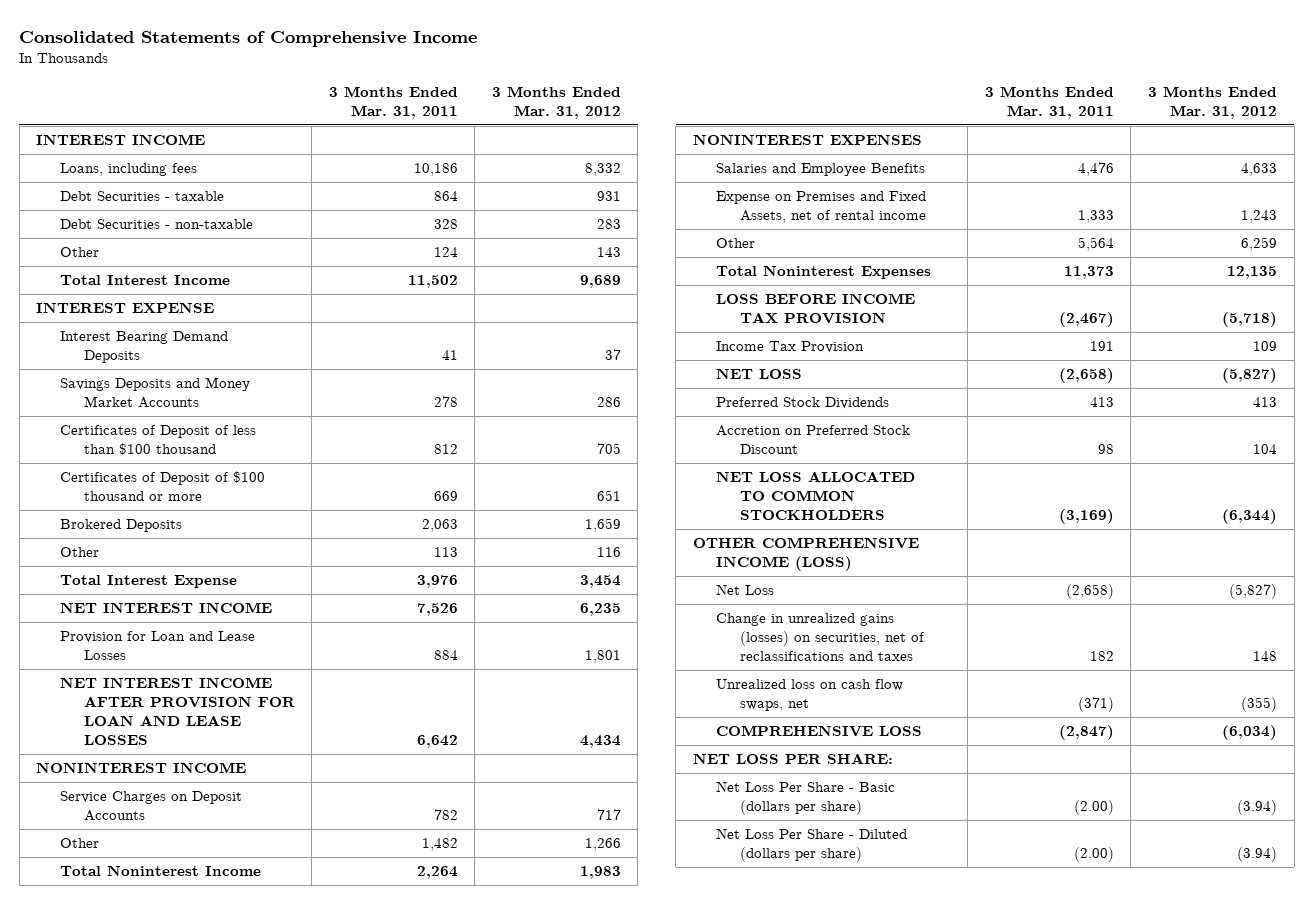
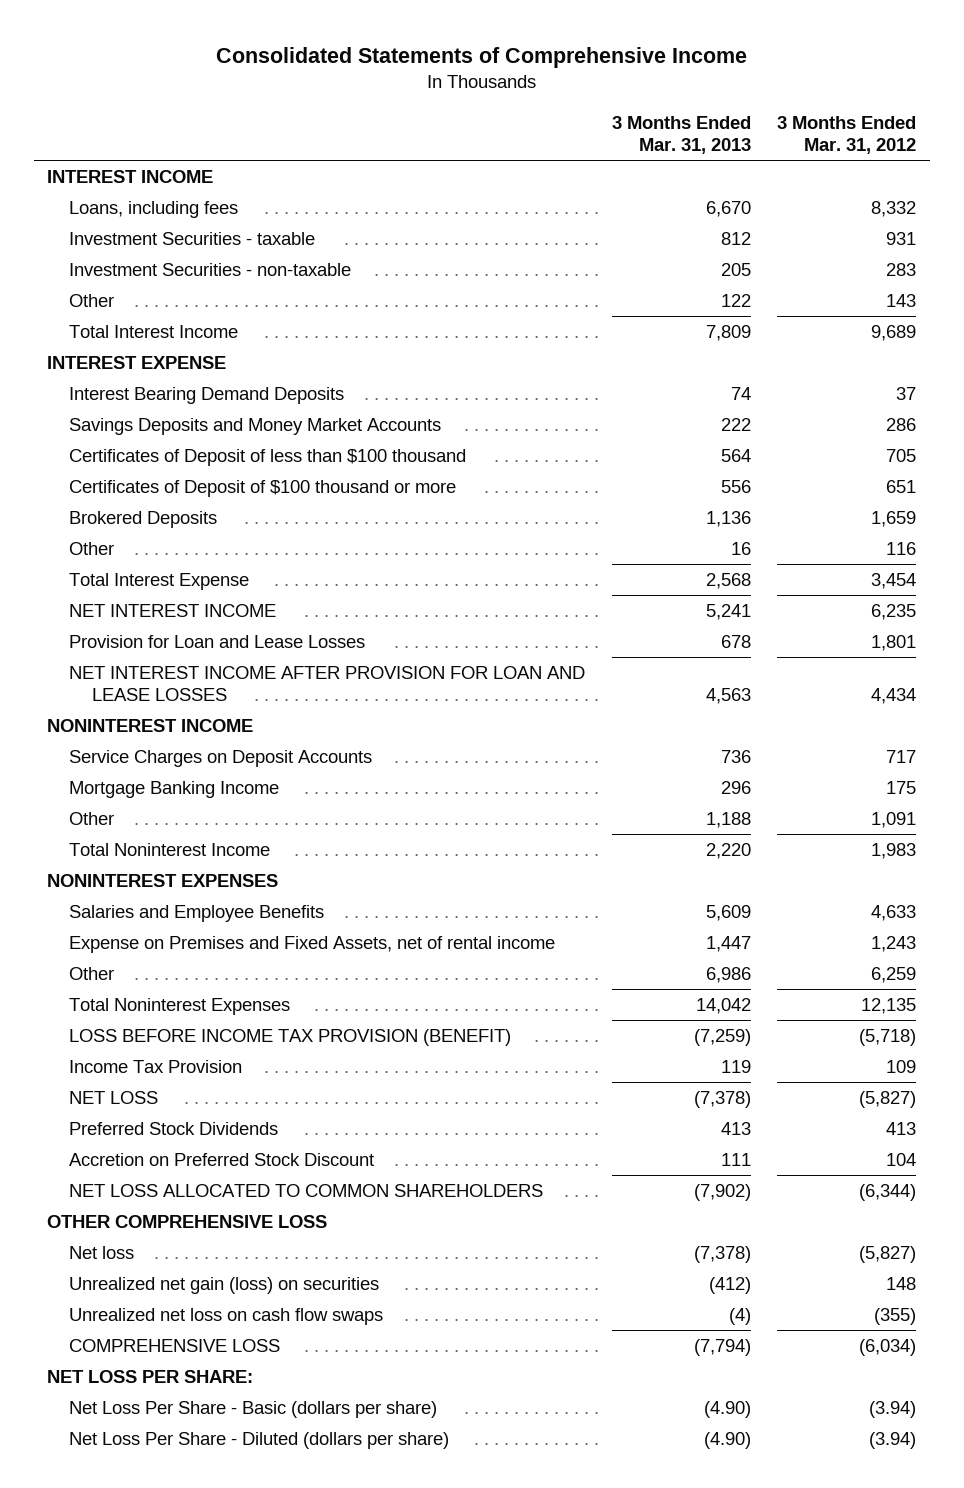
[328,86,458,120] 3 Months Ended Mar. 31, 2011 -> none
none -> [611,115,751,155] 3 Months Ended Mar. 31, 2013
[60,191,225,202] Debt Securities - taxable -> [69,231,316,245] Investment Securities - taxable
[60,219,254,230] Debt Securities - non-taxable -> [69,262,352,276] Investment Securities - non-taxable
none -> [69,780,280,798] Mortgage Banking Income
[584,838,621,852] 1,266 -> [871,811,917,828] 1,091
[716,293,916,325] LOSS BEFORE INCOME TAX PROVISION -> [69,1028,512,1046] LOSS BEFORE INCOME TAX PROVISION (BENEFIT)
[716,471,916,521] NET LOSS ALLOCATED TO COMMON STOCKHOLDERS -> [69,1183,544,1197] NET LOSS ALLOCATED TO COMMON SHAREHOLDERS
[692,537,919,572] OTHER COMPREHENSIVE INCOME (LOSS) -> [47,1214,328,1228] OTHER COMPREHENSIVE LOSS
[716,584,775,596] Net Loss -> [69,1245,135,1259] Net loss
[716,613,925,662] Change in unrealized gains (losses) on securities, net of reclassifications and taxes -> [69,1276,380,1294] Unrealized net gain (loss) on securities
[716,679,904,712] Unrealized loss on cash flow swaps, net -> [69,1307,384,1325] Unrealized net loss on cash flow swaps

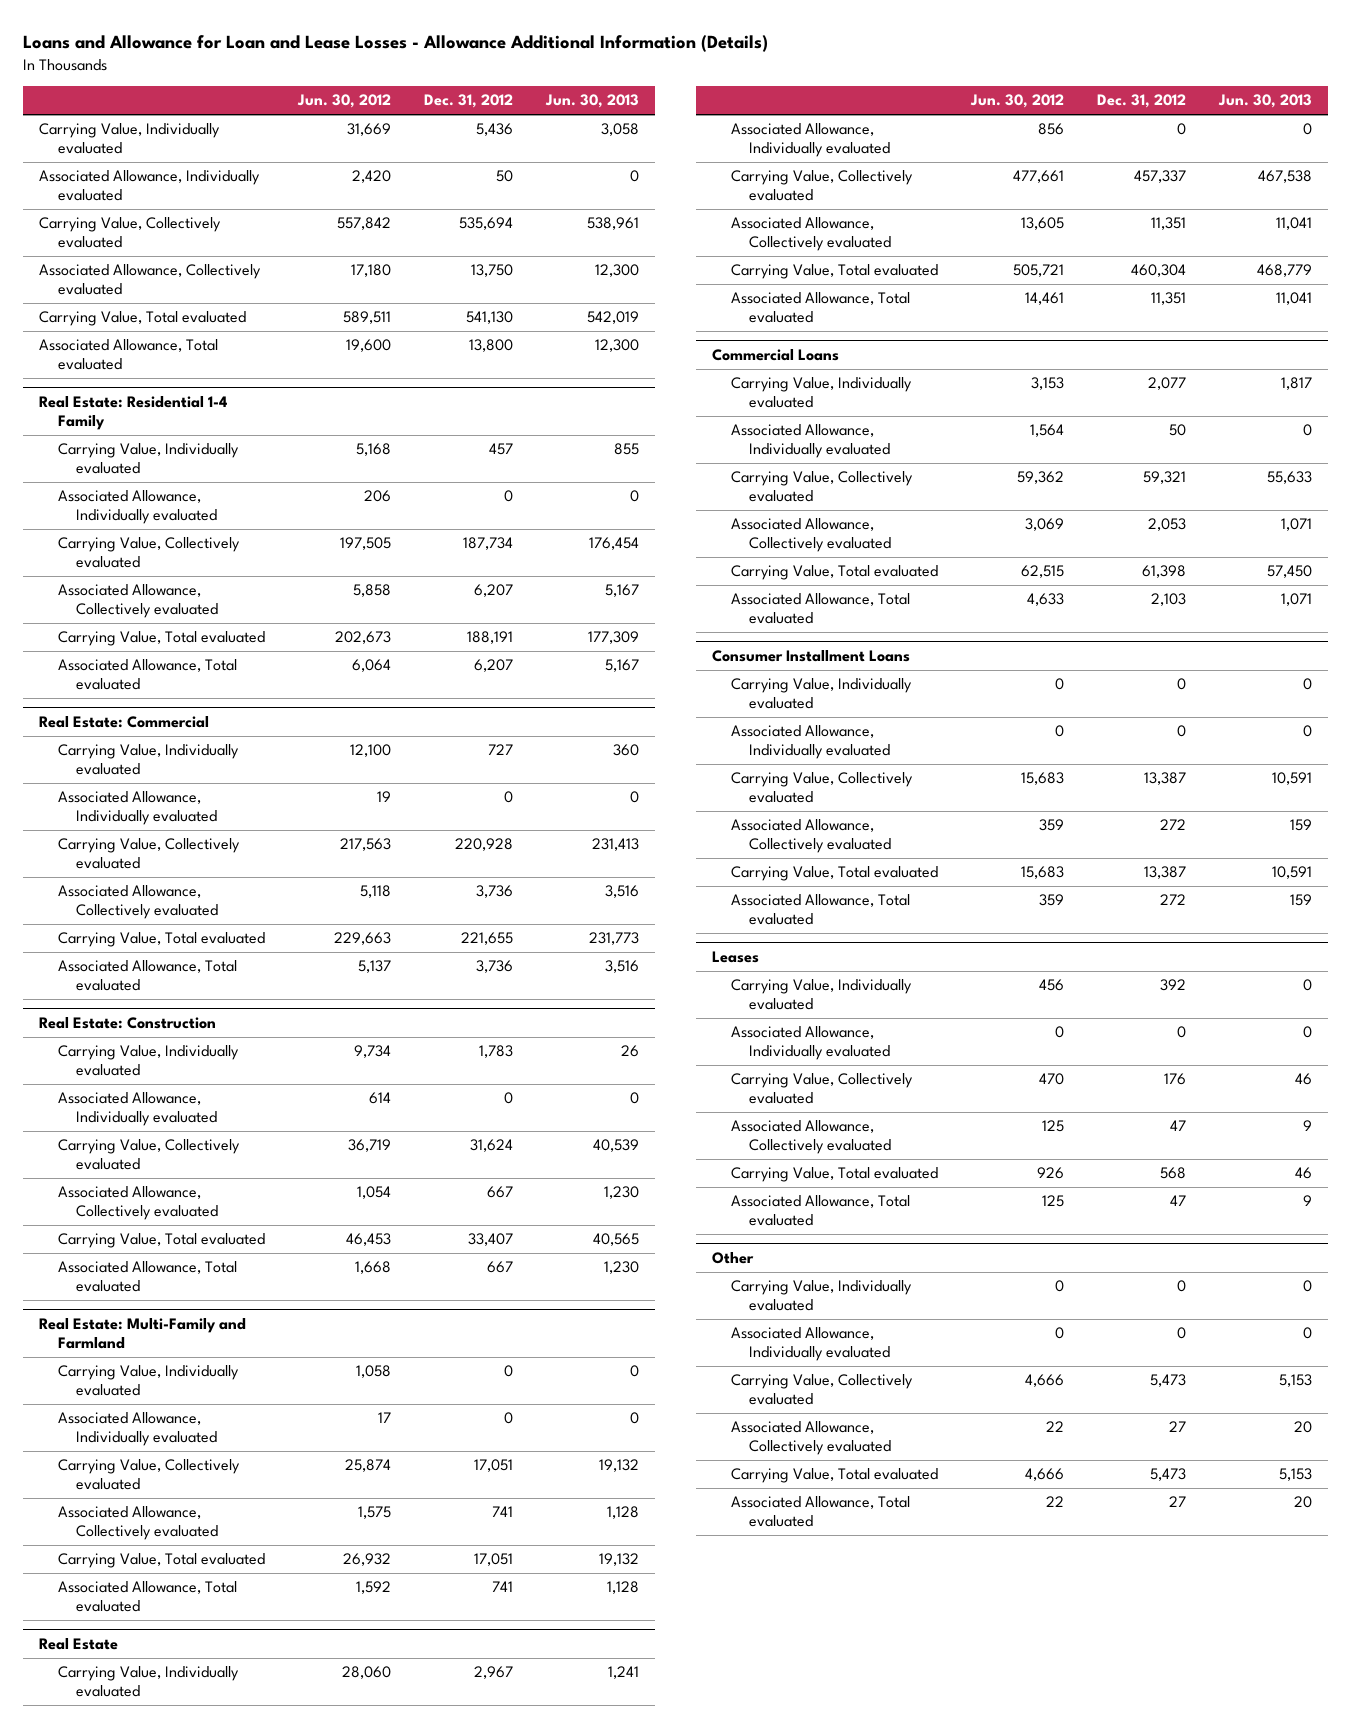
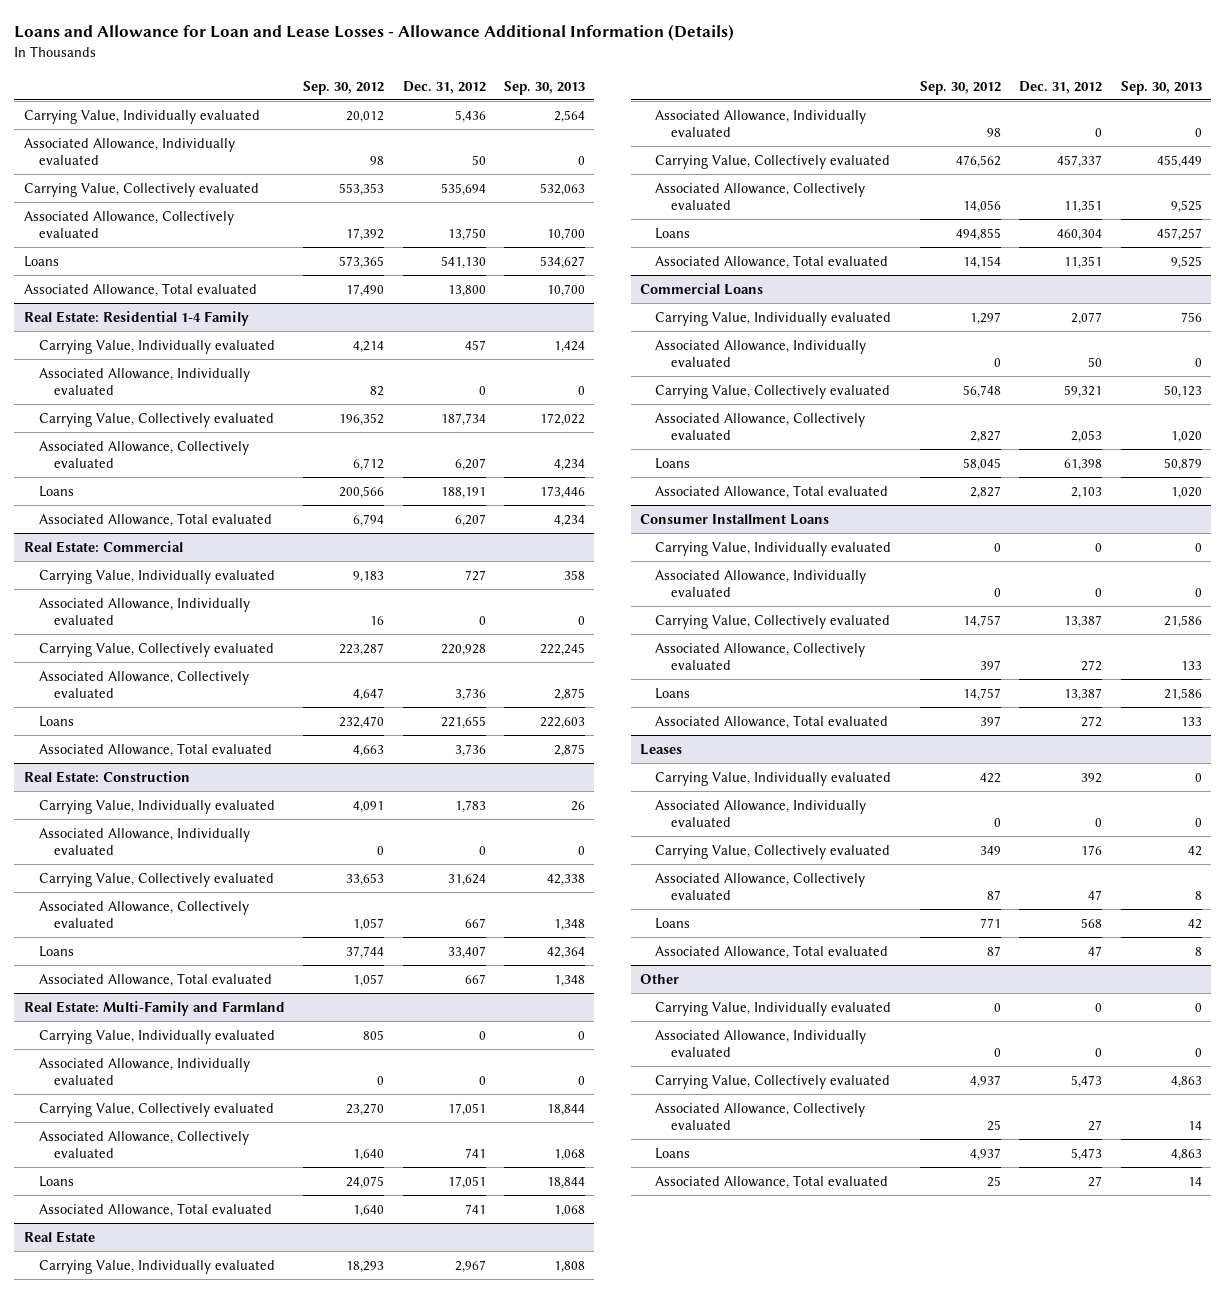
[296,94,391,109] Jun. 30, 2012 -> none
[544,94,639,109] Jun. 30, 2013 -> none
none -> [303,80,385,95] Sep. 30, 2012
none -> [504,80,586,95] Sep. 30, 2013
[39,311,247,327] Carrying Value, Total evaluated -> [23,255,59,267] Loans
[57,631,265,647] Carrying Value, Total evaluated -> [38,485,74,497] Loans
[57,932,265,948] Carrying Value, Total evaluated -> [38,715,74,727] Loans
[57,1233,265,1249] Carrying Value, Total evaluated -> [38,945,74,957] Loans
[57,1553,265,1569] Carrying Value, Total evaluated -> [38,1175,74,1187] Loans
[730,264,938,280] Carrying Value, Total evaluated -> [655,227,691,239] Loans
[730,565,938,581] Carrying Value, Total evaluated -> [655,457,691,469] Loans
[730,866,938,882] Carrying Value, Total evaluated -> [655,687,691,699] Loans
[730,1167,938,1183] Carrying Value, Total evaluated -> [655,917,691,929] Loans
[730,1468,938,1484] Carrying Value, Total evaluated -> [655,1147,691,1159] Loans

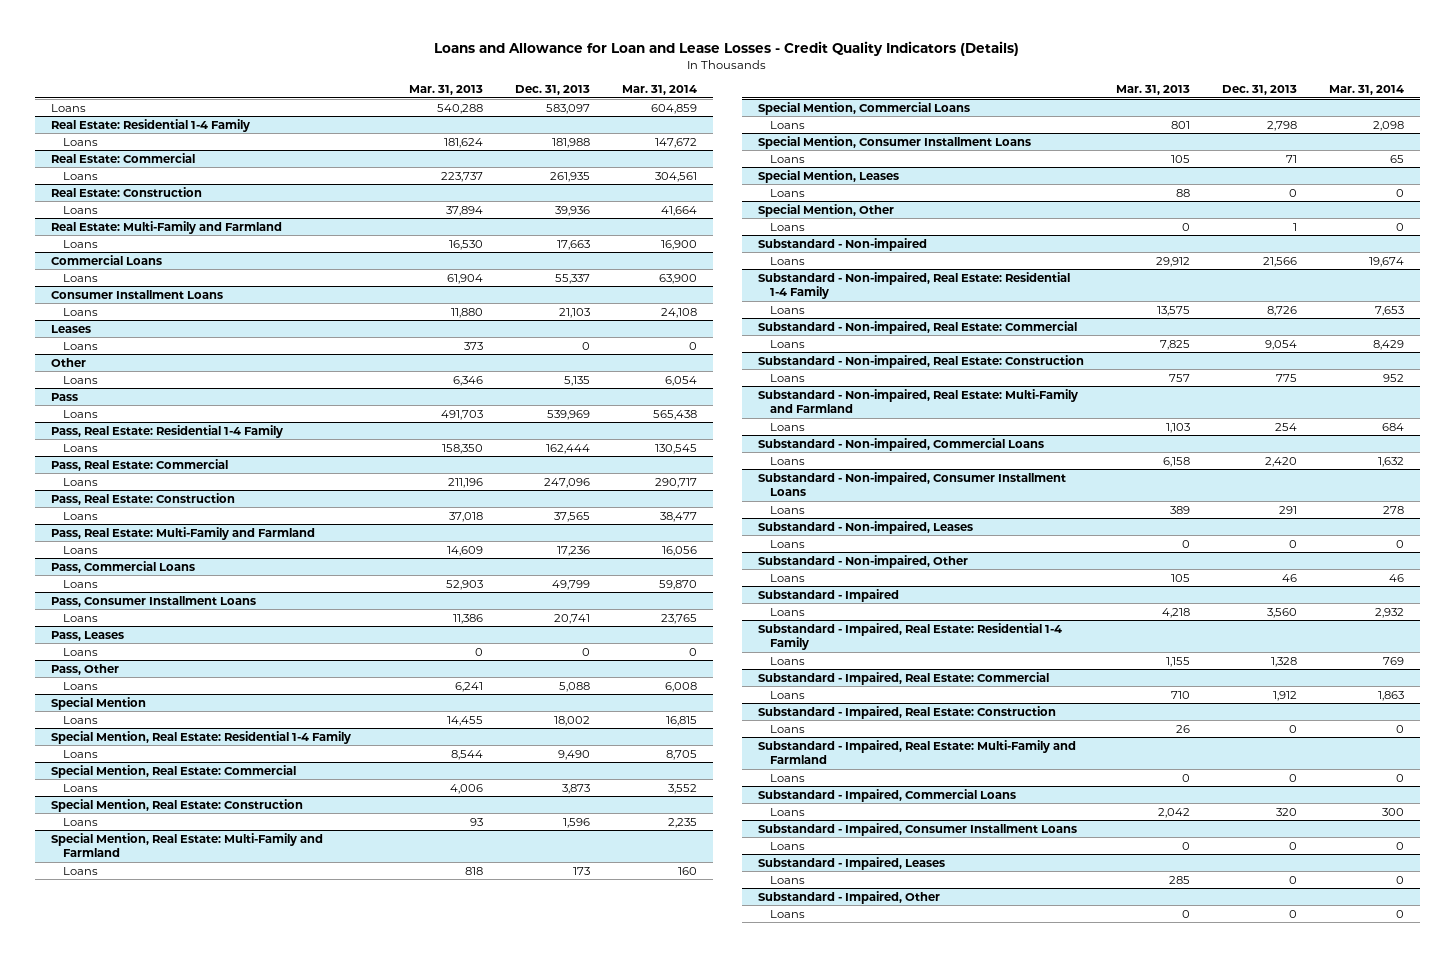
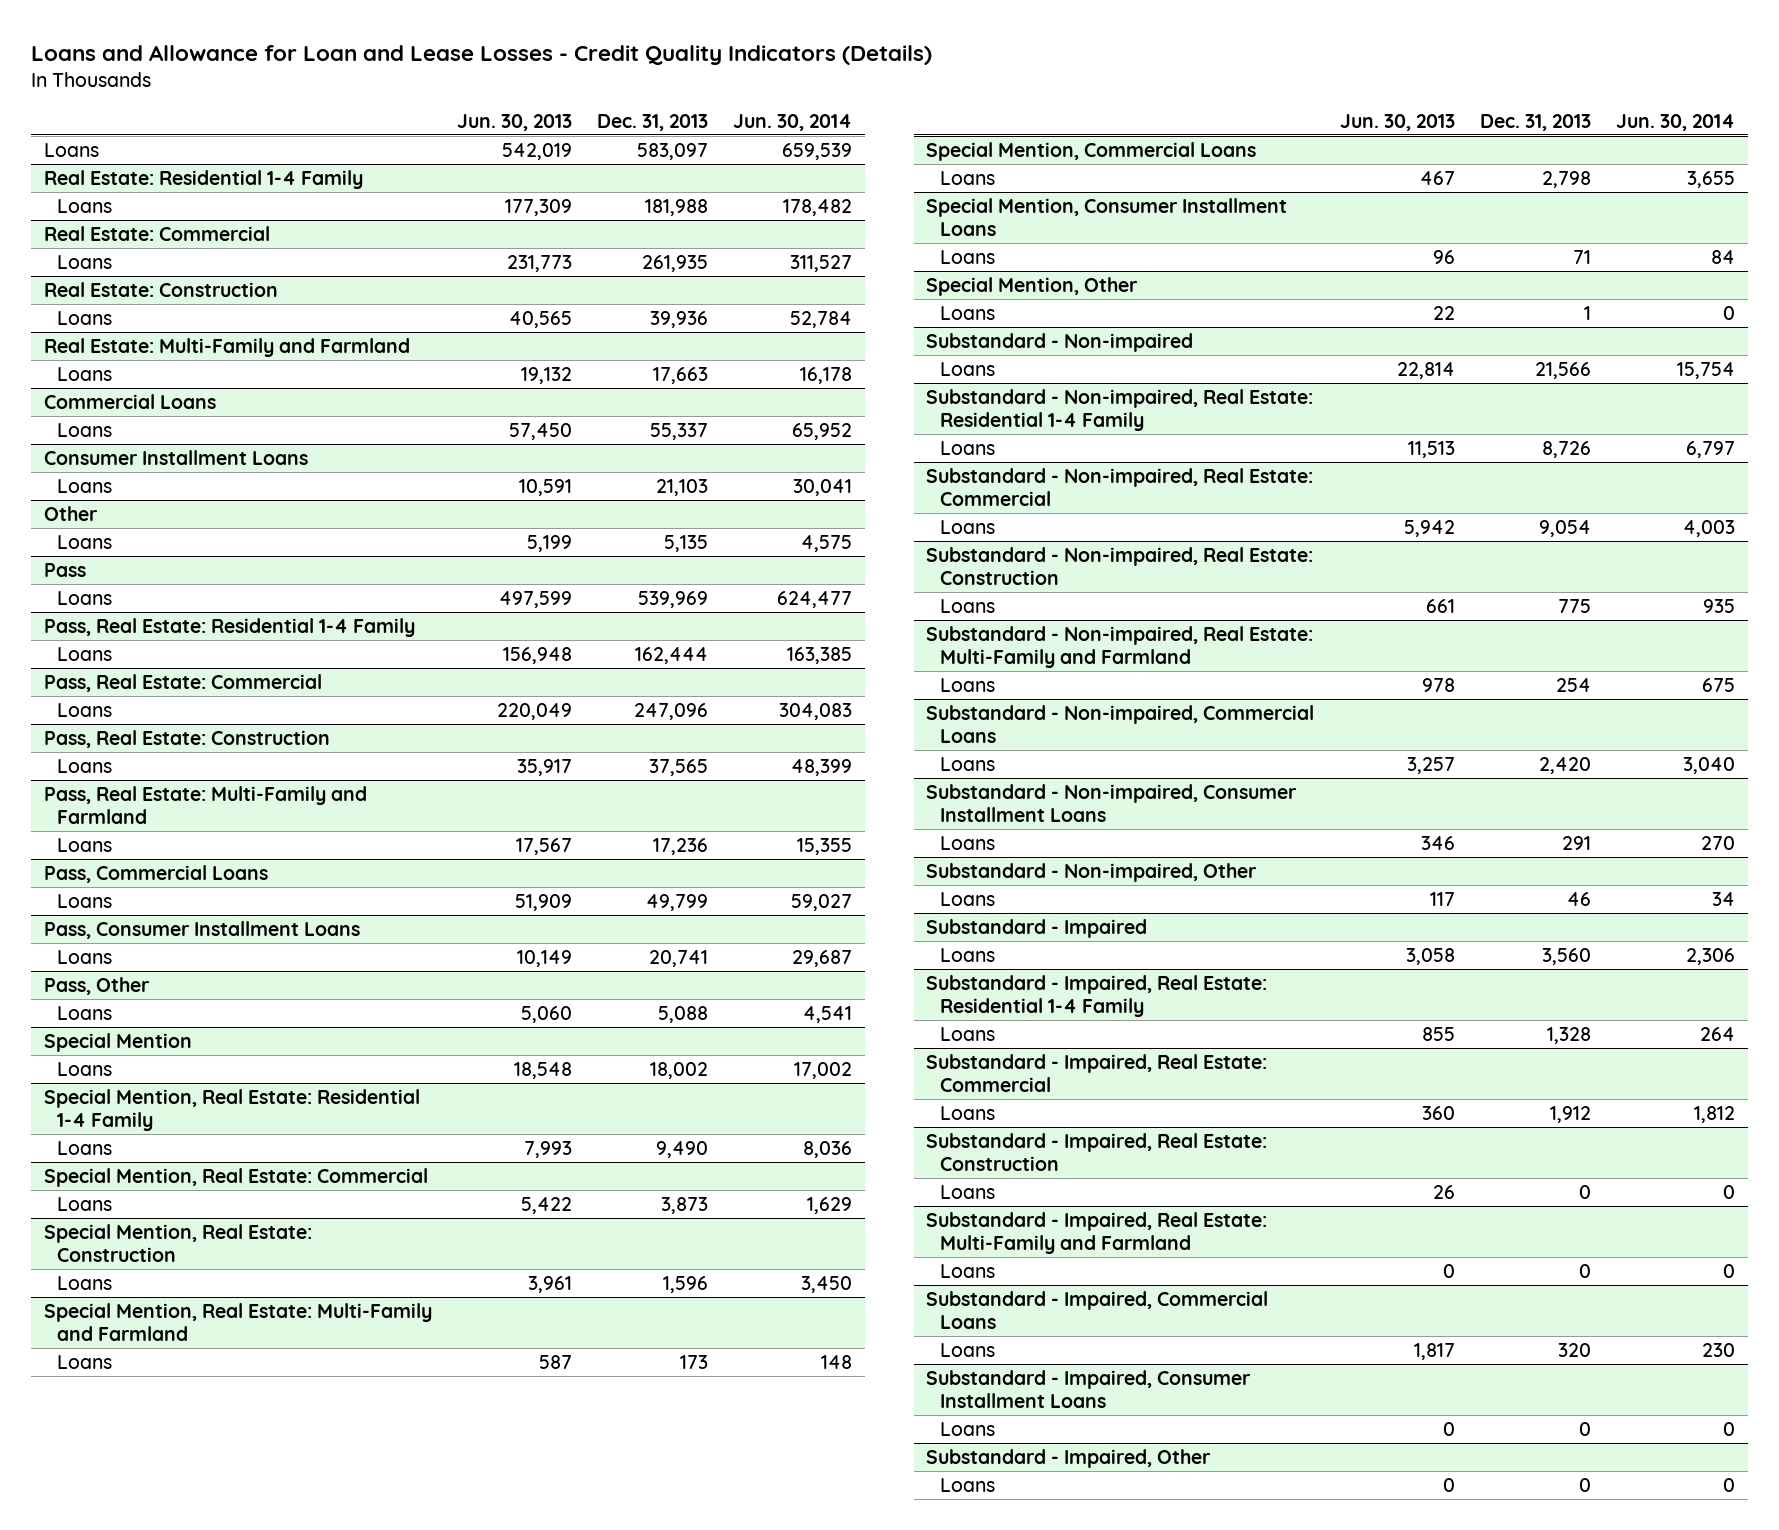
[408,85,483,96] Mar. 31, 2013 -> none
[621,85,697,96] Mar. 31, 2014 -> none
none -> [456,113,572,131] Jun. 30, 2013
none -> [733,113,853,131] Jun. 30, 2014
[50,324,91,333] Leases -> none
[63,341,99,350] Loans -> none
[50,630,124,641] Pass, Leases -> none
[63,647,99,656] Loans -> none
[757,169,899,183] Special Mention, Leases -> none
[770,188,806,197] Loans -> none
[757,520,973,534] Substandard - Non-impaired, Leases -> none
[770,539,806,548] Loans -> none
[757,856,945,870] Substandard - Impaired, Leases -> none
[770,875,806,884] Loans -> none

